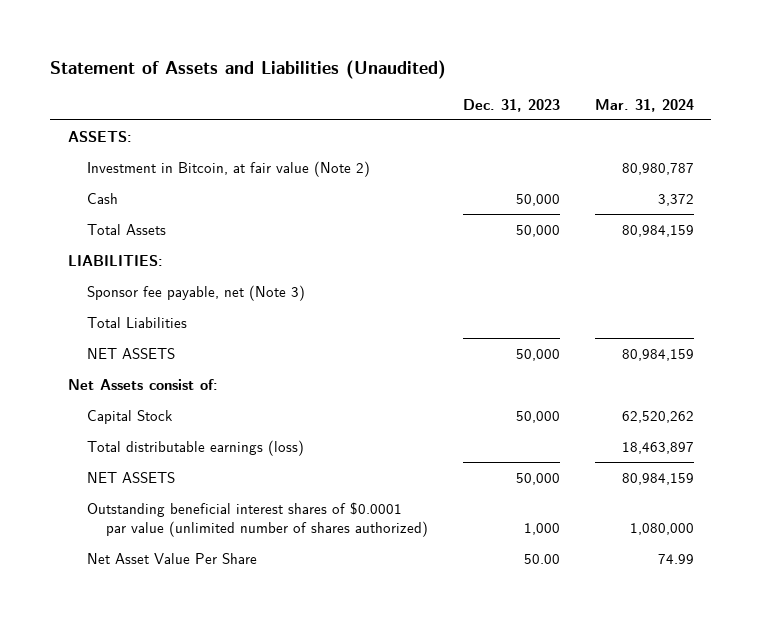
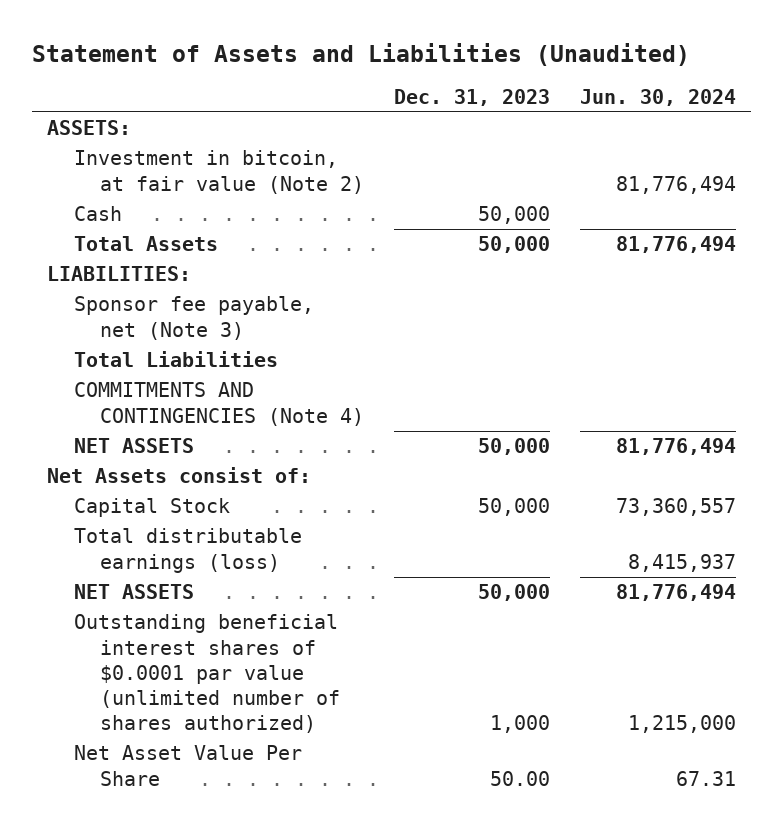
[594,98,694,112] Mar. 31, 2024 -> none
none -> [580,88,737,106] Jun. 30, 2024
[86,160,370,177] Investment in Bitcoin, at fair value (Note 2) -> [73,150,365,194] Investment in bitcoin, at fair value (Note 2)
none -> [73,382,365,426] COMMITMENTS AND CONTINGENCIES (Note 4)

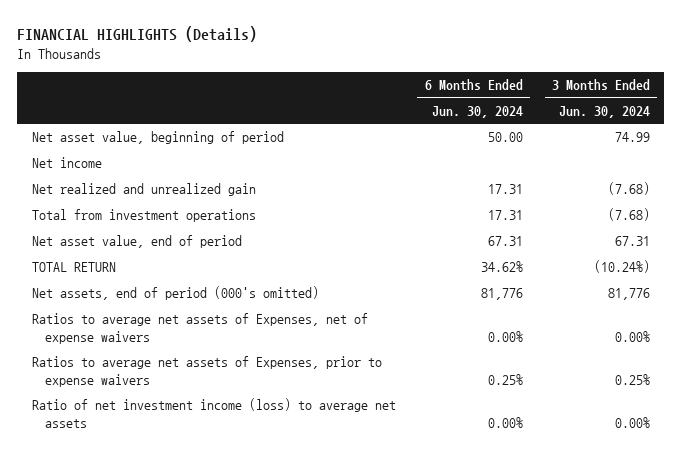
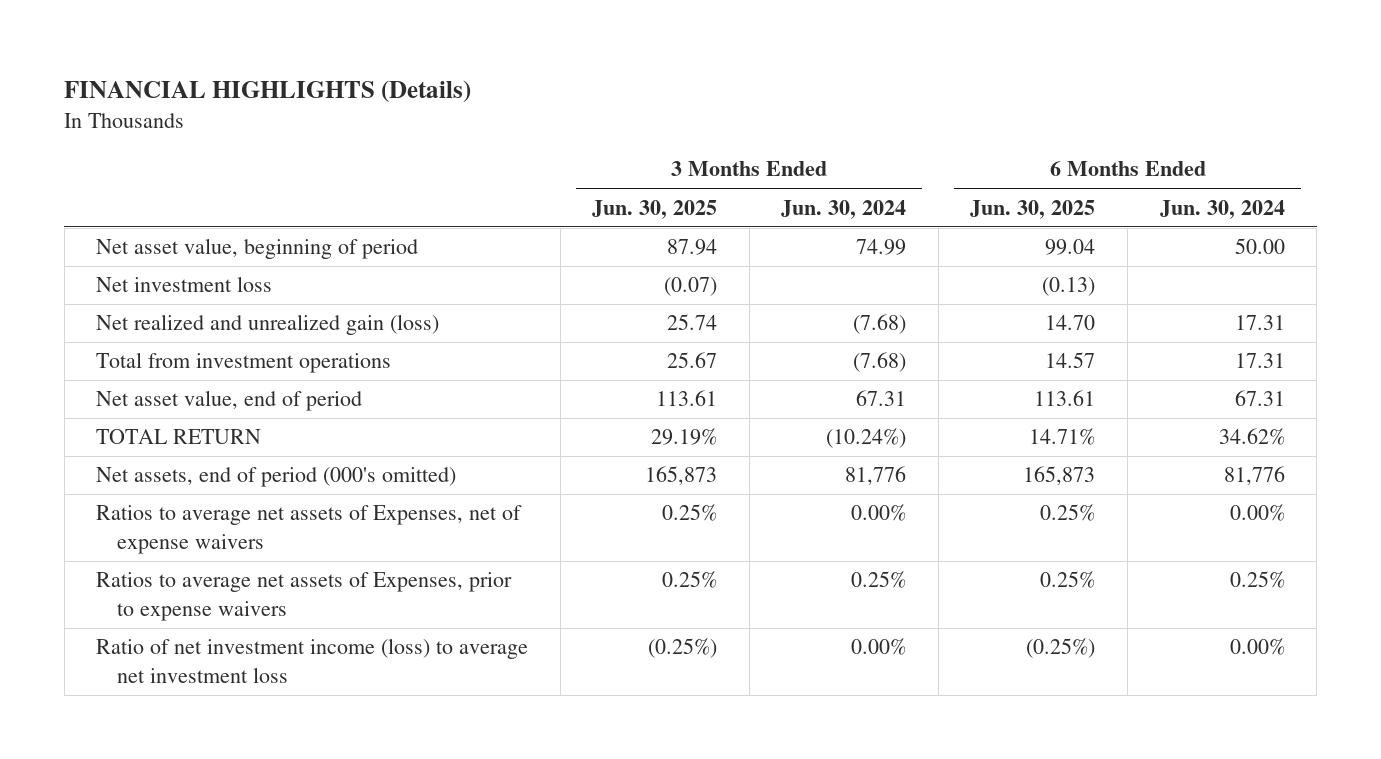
none -> [592,199,718,219] Jun. 30, 2025
none -> [970,199,1096,219] Jun. 30, 2025
[31,157,102,169] Net income -> [96,276,273,293] Net investment loss
[31,183,256,197] Net realized and unrealized gain -> [96,314,440,336] Net realized and unrealized gain (loss)
[31,398,396,428] Ratio of net investment income (loss) to average net assets -> [96,638,529,683] Ratio of net investment income (loss) to average net investment loss

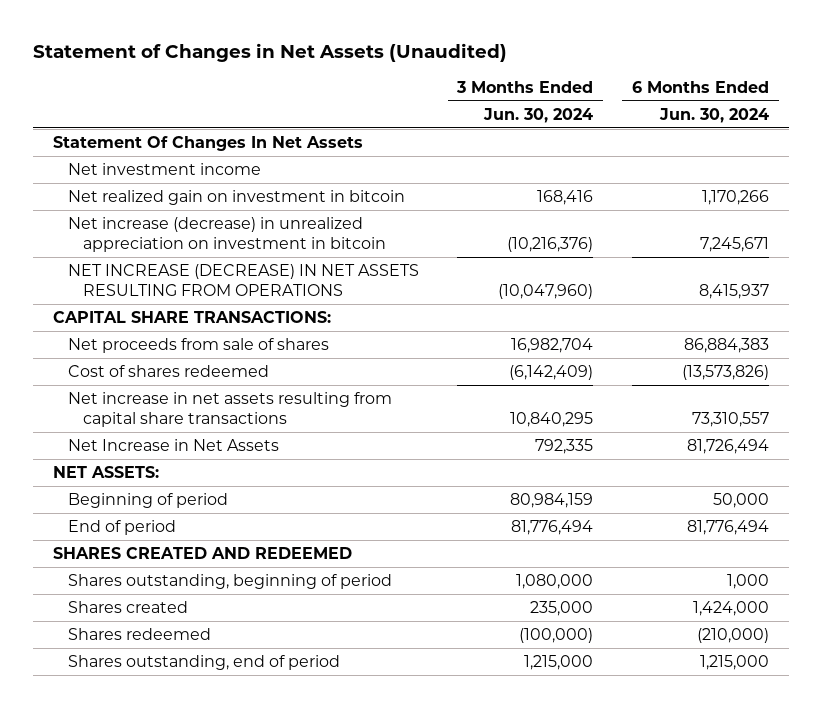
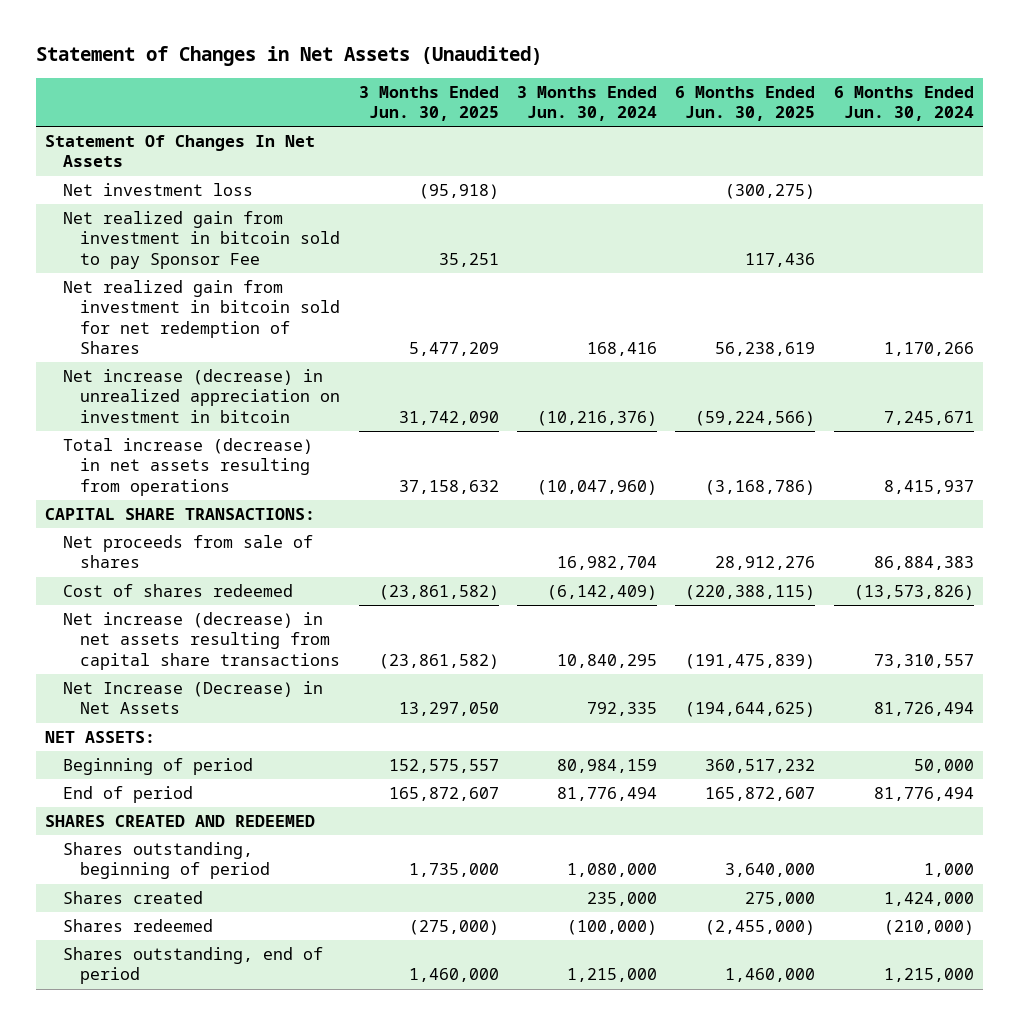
none -> [358,85,499,122] 3 Months Ended Jun. 30, 2025
none -> [675,85,816,122] 6 Months Ended Jun. 30, 2025
[67,163,261,176] Net investment income -> [62,182,253,196] Net investment loss
none -> [62,210,341,269] Net realized gain from investment in bitcoin sold to pay Sponsor Fee
[67,190,405,206] Net realized gain on investment in bitcoin -> [62,279,341,355] Net realized gain from investment in bitcoin sold for net redemption of Shares
[67,264,419,296] NET INCREASE (DECREASE) IN NET ASSETS RESULTING FROM OPERATIONS -> [62,437,313,496] Total increase (decrease) in net assets resulting from operations
[67,392,392,427] Net increase in net assets resulting from capital share transactions -> [62,611,341,670] Net increase (decrease) in net assets resulting from capital share transactions
[67,439,279,452] Net Increase in Net Assets -> [62,680,323,715] Net Increase (Decrease) in Net Assets

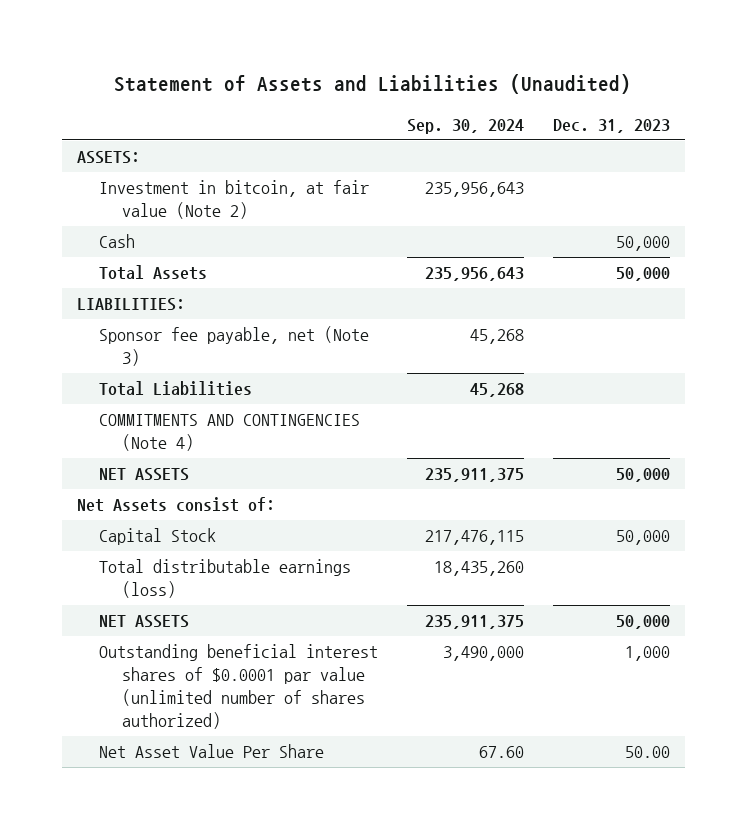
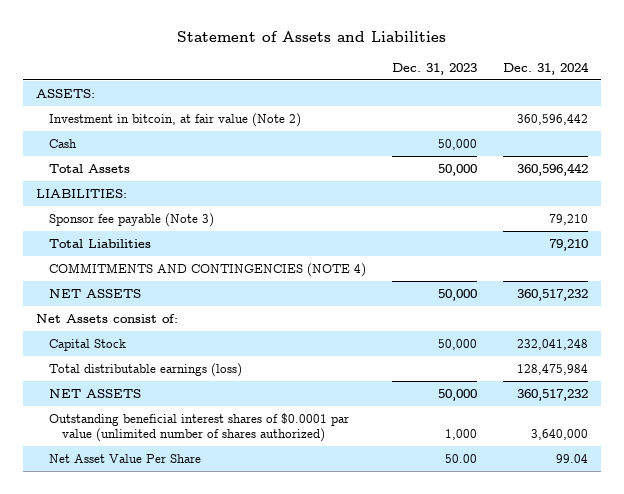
[114,74,632,95] Statement of Assets and Liabilities (Unaudited) -> [176,31,446,43] Statement of Assets and Liabilities
[407,118,525,134] Sep. 30, 2024 -> none
none -> [502,61,589,75] Dec. 31, 2024
[99,326,370,367] Sponsor fee payable, net (Note 3) -> [48,212,214,227] Sponsor fee payable (Note 3)
[99,414,361,452] COMMITMENTS AND CONTINGENCIES (Note 4) -> [48,262,366,277] COMMITMENTS AND CONTINGENCIES (NOTE 4)

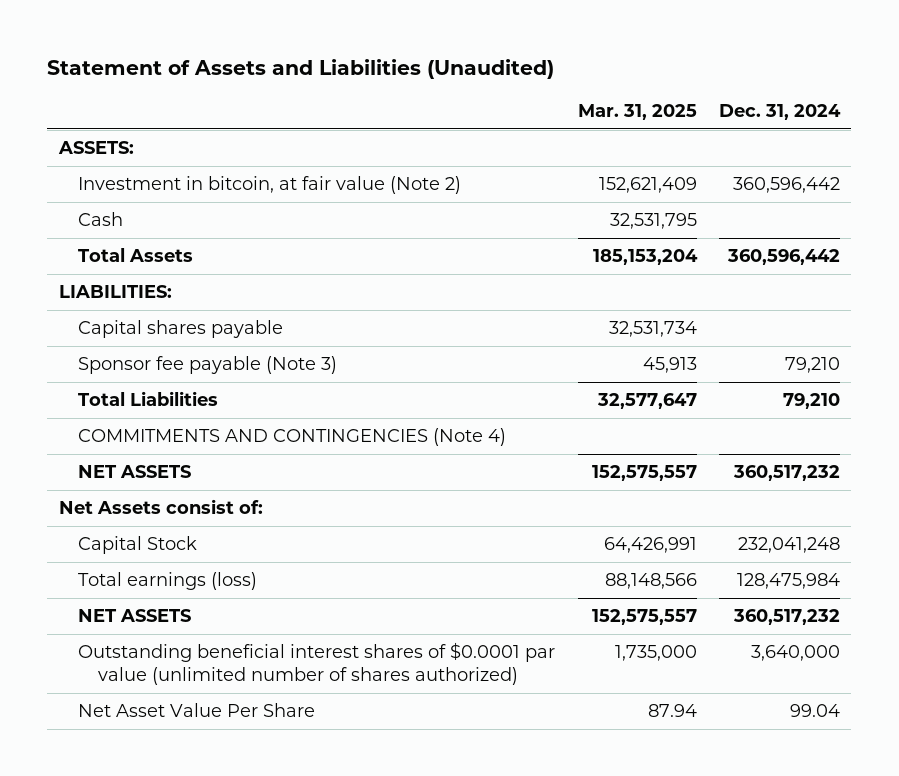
[176,31,446,43] Statement of Assets and Liabilities -> [47,58,555,79] Statement of Assets and Liabilities (Unaudited)
[391,62,477,75] Dec. 31, 2023 -> none
none -> [577,104,697,121] Mar. 31, 2025
none -> [78,320,284,339] Capital shares payable
[48,262,366,277] COMMITMENTS AND CONTINGENCIES (NOTE 4) -> [78,428,507,447] COMMITMENTS AND CONTINGENCIES (Note 4)
[48,362,242,377] Total distributable earnings (loss) -> [78,572,258,591] Total earnings (loss)

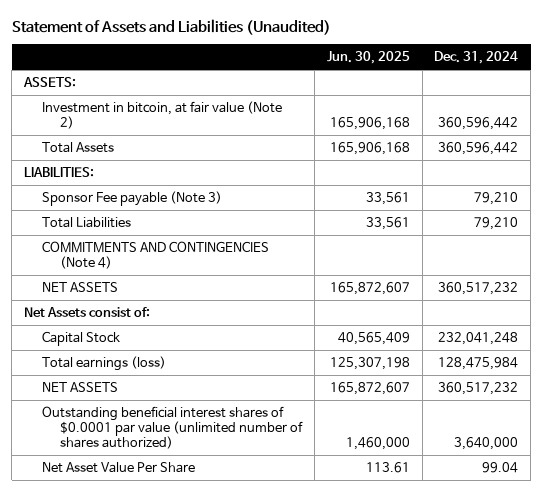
[577,104,697,121] Mar. 31, 2025 -> none
none -> [326,51,410,65] Jun. 30, 2025
[78,212,124,227] Cash -> none
[78,320,284,339] Capital shares payable -> none
[78,356,338,375] Sponsor fee payable (Note 3) -> [42,190,223,206] Sponsor Fee payable (Note 3)

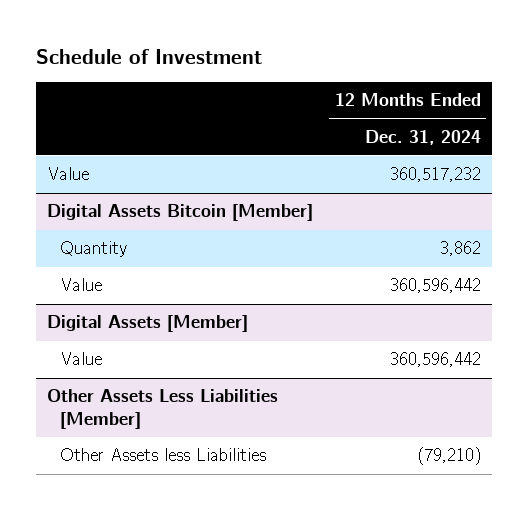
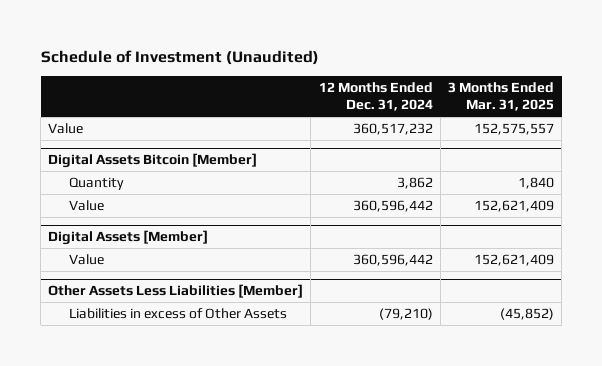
[36,48,263,64] Schedule of Investment -> [40,50,319,66] Schedule of Investment (Unaudited)
none -> [448,82,555,112] 3 Months Ended Mar. 31, 2025
[60,448,267,462] Other Assets less Liabilities -> [68,307,287,319] Liabilities in excess of Other Assets

